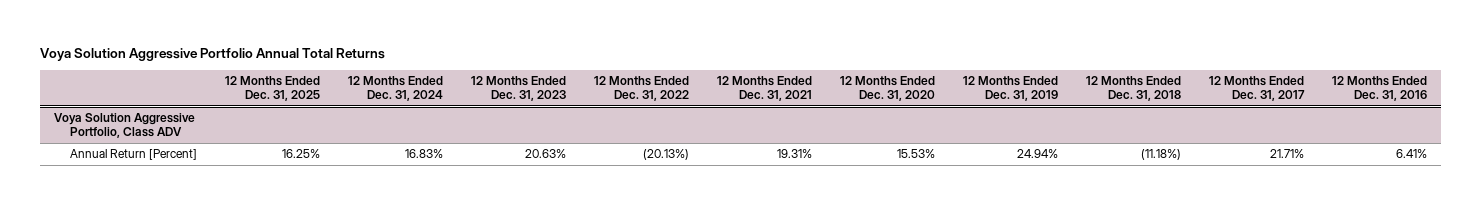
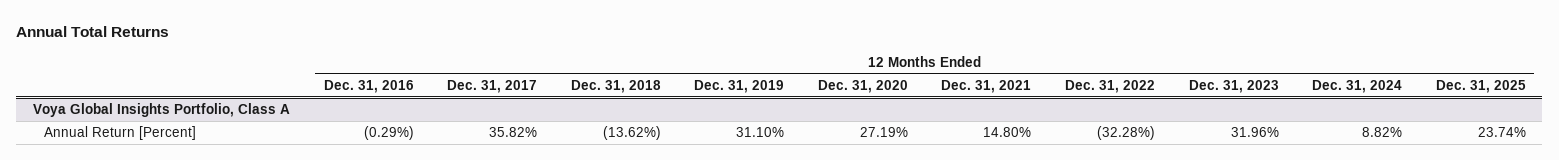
[39,48,385,62] Voya Solution Aggressive Portfolio Annual Total Returns -> [16,26,170,38] Annual Total Returns
[53,113,195,139] Voya Solution Aggressive Portfolio, Class ADV -> none
none -> [33,103,291,118] Voya Global Insights Portfolio, Class A
[282,149,321,159] 16.25% -> [1477,127,1526,138] 23.74%
[405,149,444,159] 16.83% -> [1362,127,1403,138] 8.82%
[525,149,567,159] 20.63% -> [1230,127,1279,138] 31.96%
[643,149,690,161] (20.13%) -> [1097,126,1156,141] (32.28%)
[777,149,813,159] 19.31% -> [983,127,1032,138] 14.80%
[897,149,936,159] 15.53% -> [859,127,908,138] 27.19%
[1017,149,1059,159] 24.94% -> [736,127,785,138] 31.10%
[1141,149,1182,161] (11.18%) -> [602,126,661,141] (13.62%)
[1270,149,1305,159] 21.71% -> [489,127,538,138] 35.82%
[1396,149,1428,159] 6.41% -> [363,126,414,141] (0.29%)

